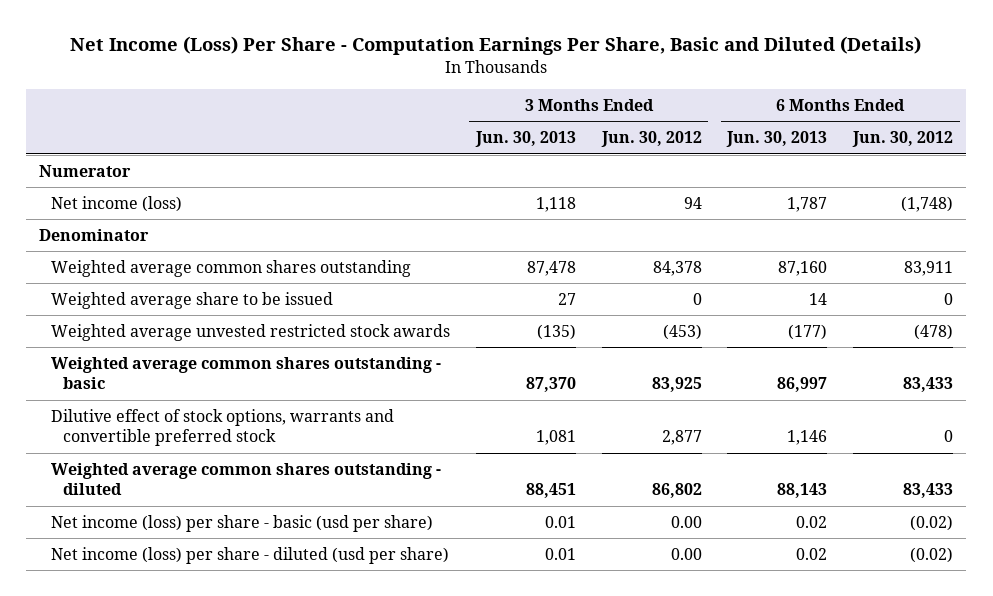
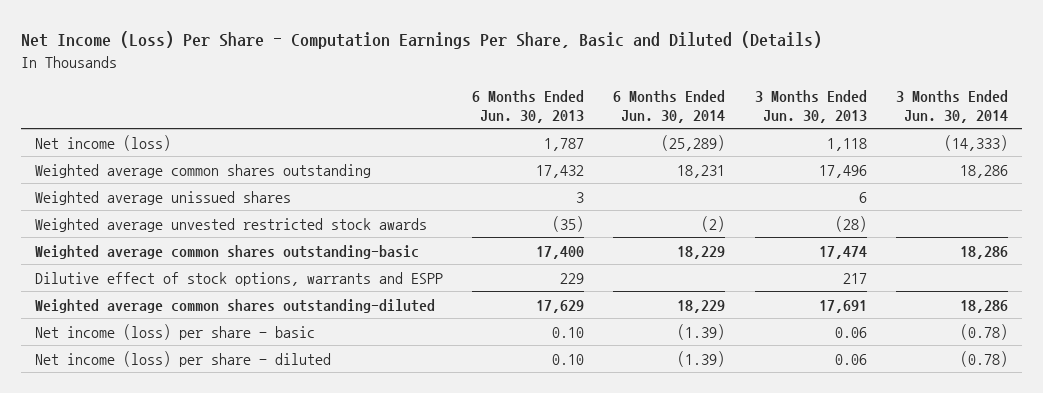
[600,131,702,148] Jun. 30, 2012 -> none
[852,131,954,148] Jun. 30, 2012 -> none
none -> [613,90,726,123] 6 Months Ended Jun. 30, 2014
none -> [895,90,1008,123] 3 Months Ended Jun. 30, 2014
[39,164,132,177] Numerator -> none
[39,228,150,241] Denominator -> none
[50,291,333,309] Weighted average share to be issued -> none
[526,260,576,276] 87,478 -> [818,164,867,178] 17,496
[778,260,828,276] 87,160 -> [536,164,585,178] 17,432
none -> [35,190,292,205] Weighted average unissued shares
[536,323,576,340] (135) -> [834,215,867,232] (28)
[788,323,828,340] (177) -> [552,215,585,232] (35)
[50,356,441,390] Weighted average common shares outstanding - basic -> [35,244,420,259] Weighted average common shares outstanding-basic
[525,377,576,393] 87,370 -> [818,245,867,259] 17,474
[777,377,828,393] 86,997 -> [536,245,585,259] 17,400
[50,408,394,447] Dilutive effect of stock options, warrants and convertible preferred stock -> [35,271,444,286] Dilutive effect of stock options, warrants and ESPP
[535,430,576,446] 1,081 -> [842,272,867,284] 217
[787,430,828,446] 1,146 -> [560,272,585,284] 229
[50,462,441,496] Weighted average common shares outstanding - diluted -> [35,298,436,313] Weighted average common shares outstanding-diluted
[525,483,576,499] 88,451 -> [818,299,867,313] 17,691
[777,483,828,499] 88,143 -> [536,299,585,313] 17,629
[50,514,433,532] Net income (loss) per share - basic (usd per share) -> [35,323,316,340] Net income (loss) per share - basic
[544,515,576,528] 0.01 -> [834,326,867,338] 0.06
[796,515,828,528] 0.02 -> [552,326,585,338] 0.10
[50,546,449,564] Net income (loss) per share - diluted (usd per share) -> [35,350,332,367] Net income (loss) per share - diluted
[544,547,576,560] 0.01 -> [834,353,867,365] 0.06
[796,547,828,560] 0.02 -> [552,353,585,365] 0.10

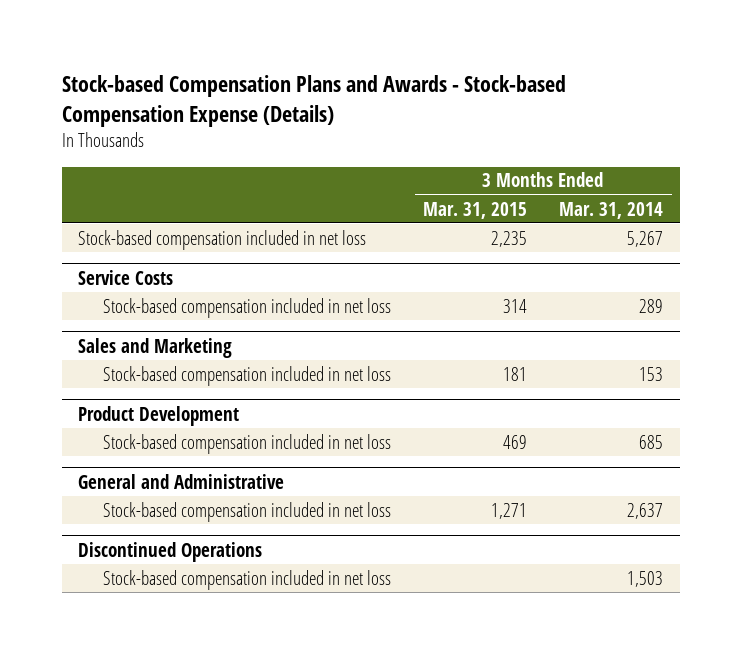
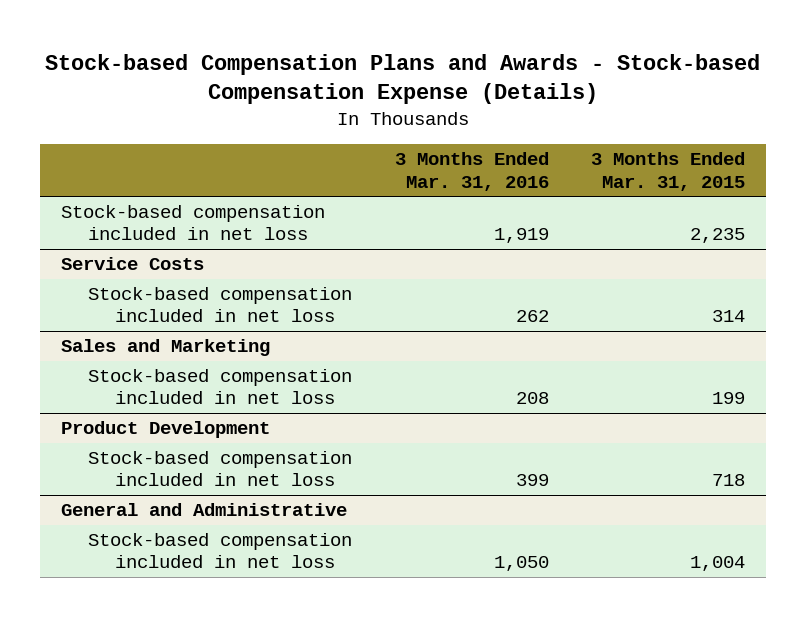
[559,201,664,219] Mar. 31, 2014 -> none
none -> [394,152,549,191] 3 Months Ended Mar. 31, 2016
[503,366,528,381] 181 -> [711,392,745,405] 199
[503,434,528,449] 469 -> [711,474,745,487] 718
[78,541,263,562] Discontinued Operations -> none
[103,569,392,590] Stock-based compensation included in net loss -> none
[491,502,528,519] 1,271 -> [689,556,745,572] 1,004

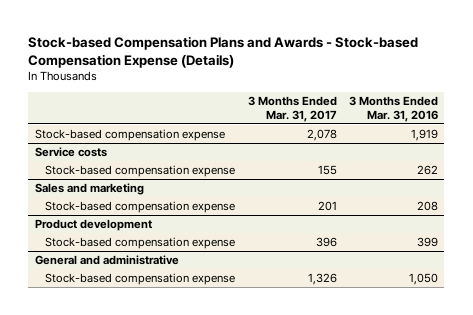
[590,152,745,191] 3 Months Ended Mar. 31, 2015 -> none
none -> [247,96,337,123] 3 Months Ended Mar. 31, 2017
[61,205,326,241] Stock-based compensation included in net loss -> [34,128,225,141] Stock-based compensation expense
[61,257,205,271] Service Costs -> [34,146,107,157] Service costs
[88,287,353,323] Stock-based compensation included in net loss -> [45,164,236,177] Stock-based compensation expense
[61,339,271,357] Sales and Marketing -> [34,182,144,195] Sales and marketing
[88,369,353,405] Stock-based compensation included in net loss -> [45,200,236,213] Stock-based compensation expense
[61,421,271,439] Product Development -> [34,218,152,231] Product development
[88,451,353,487] Stock-based compensation included in net loss -> [45,236,236,249] Stock-based compensation expense
[61,503,348,517] General and Administrative -> [34,254,179,265] General and administrative
[88,533,353,569] Stock-based compensation included in net loss -> [45,272,236,285] Stock-based compensation expense

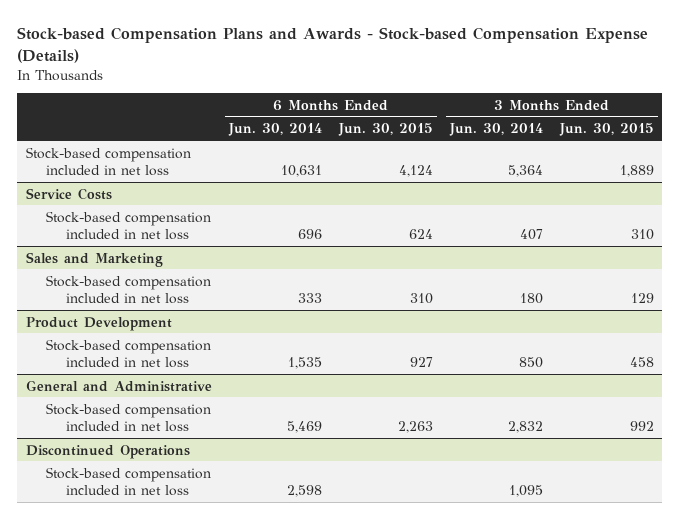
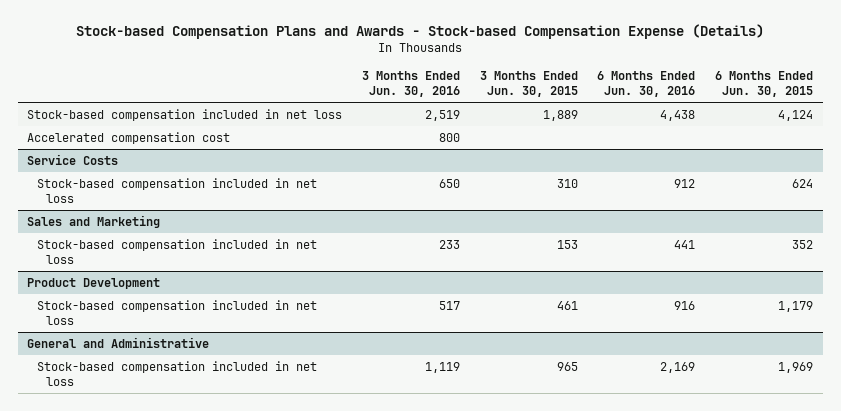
[227,123,322,137] Jun. 30, 2014 -> none
[448,123,543,137] Jun. 30, 2014 -> none
none -> [362,71,461,98] 3 Months Ended Jun. 30, 2016
none -> [597,71,696,98] 6 Months Ended Jun. 30, 2016
none -> [27,131,231,144] Accelerated compensation cost
[409,293,433,305] 310 -> [792,239,814,249] 352
[630,293,654,304] 129 -> [556,239,578,249] 153
[409,357,433,368] 927 -> [778,300,814,312] 1,179
[629,357,654,368] 458 -> [556,300,578,310] 461
[25,444,190,459] Discontinued Operations -> none
[46,466,212,497] Stock-based compensation included in net loss -> none
[397,421,433,434] 2,263 -> [778,361,814,373] 1,969
[629,421,654,432] 992 -> [556,361,578,371] 965

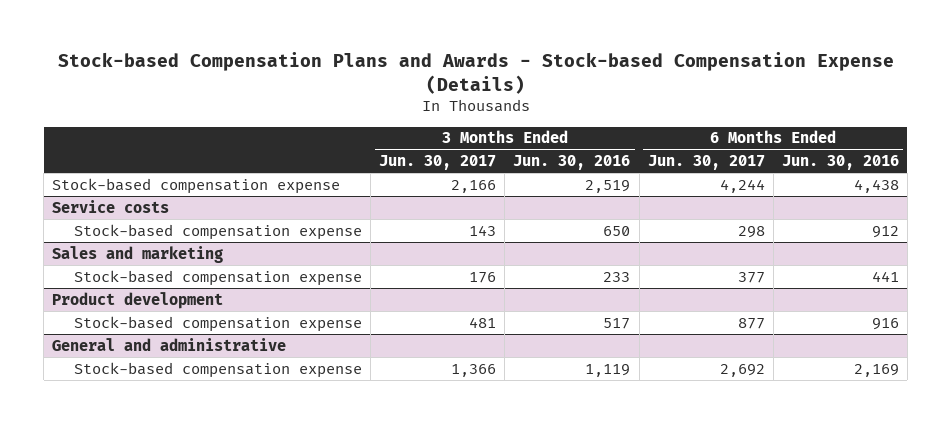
[479,71,578,98] 3 Months Ended Jun. 30, 2015 -> none
[715,71,814,98] 6 Months Ended Jun. 30, 2015 -> none
none -> [379,155,497,171] Jun. 30, 2017
none -> [647,155,765,171] Jun. 30, 2017
[27,131,231,144] Accelerated compensation cost -> none
[27,108,343,121] Stock-based compensation included in net loss -> [52,177,341,194] Stock-based compensation expense
[27,153,119,165] Service Costs -> [52,199,170,213] Service costs
[36,177,317,203] Stock-based compensation included in net loss -> [74,223,363,240] Stock-based compensation expense
[27,214,161,228] Sales and Marketing -> [52,245,224,263] Sales and marketing
[36,238,317,264] Stock-based compensation included in net loss -> [74,269,363,286] Stock-based compensation expense
[27,277,161,289] Product Development -> [52,291,224,309] Product development
[36,299,317,325] Stock-based compensation included in net loss -> [74,315,363,332] Stock-based compensation expense
[27,336,210,348] General and Administrative -> [52,337,287,351] General and administrative
[36,360,317,386] Stock-based compensation included in net loss -> [74,361,363,378] Stock-based compensation expense

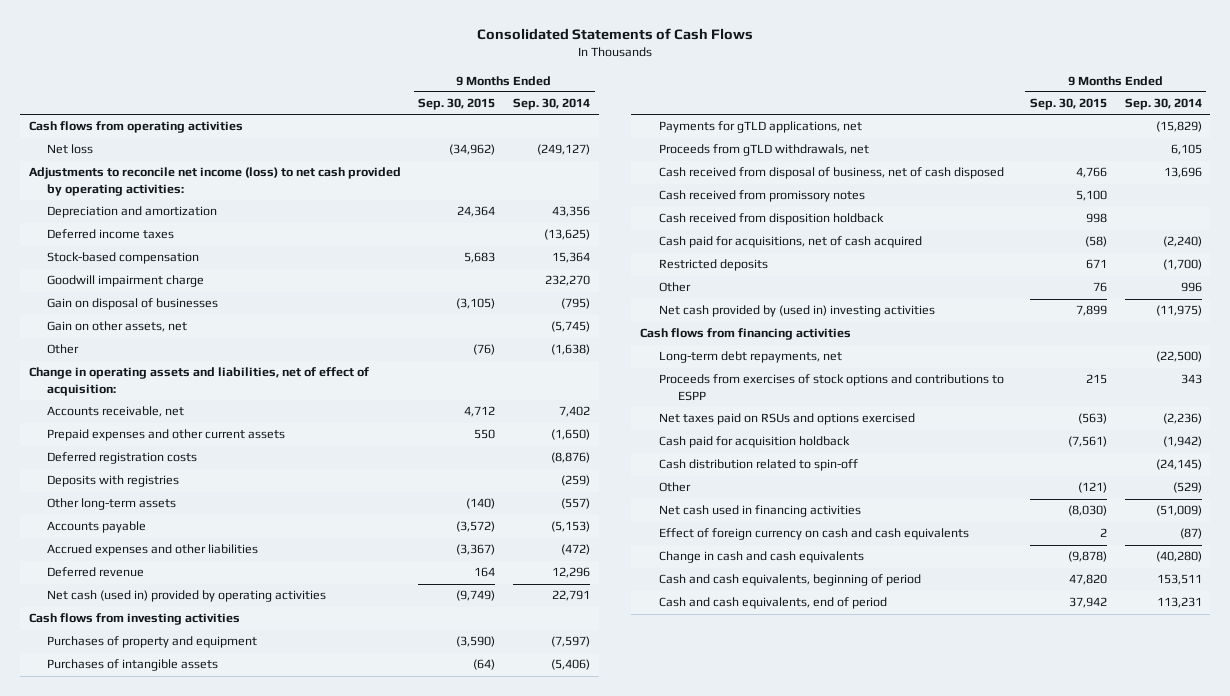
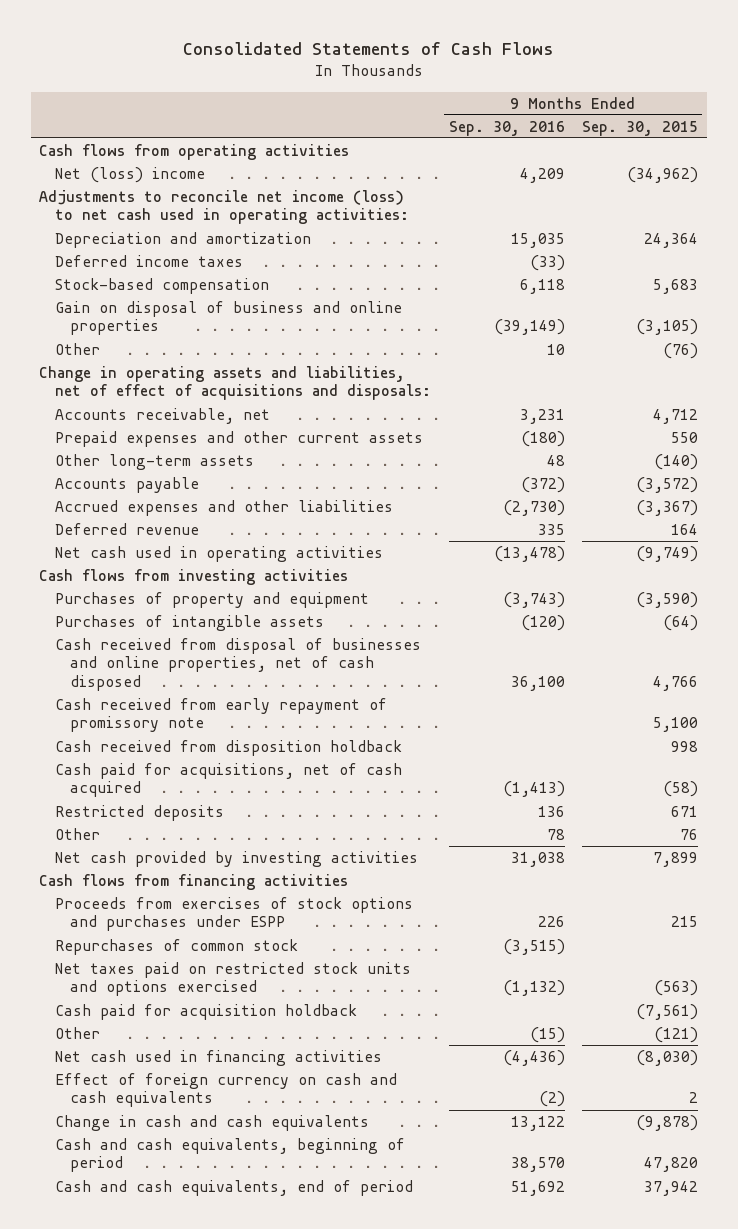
[513,98,591,111] Sep. 30, 2014 -> none
none -> [448,120,565,136] Sep. 30, 2016
[47,144,94,155] Net loss -> [54,166,205,183] Net (loss) income
[28,167,401,196] Adjustments to reconcile net income (loss) to net cash provided by operating activities: -> [39,189,409,225] Adjustments to reconcile net income (loss) to net cash used in operating activities:
[47,275,205,288] Goodwill impairment charge -> none
[47,321,188,333] Gain on other assets, net -> none
[47,298,219,311] Gain on disposal of businesses -> [54,300,402,336] Gain on disposal of business and online properties
[28,367,369,396] Change in operating assets and liabilities, net of effect of acquisition: -> [39,365,431,401] Change in operating assets and liabilities, net of effect of acquisitions and disposals:
[47,452,198,465] Deferred registration costs -> none
[47,475,180,488] Deposits with registries -> none
[47,590,327,603] Net cash (used in) provided by operating activities -> [54,545,383,562] Net cash used in operating activities
[658,121,862,134] Payments for gTLD applications, net -> none
[658,144,869,157] Proceeds from gTLD withdrawals, net -> none
[658,167,1004,180] Cash received from disposal of business, net of cash disposed -> [54,637,421,691] Cash received from disposal of businesses and online properties, net of cash disposed
[658,190,865,203] Cash received from promissory notes -> [54,697,387,733] Cash received from early repayment of promissory note
[658,305,935,318] Net cash provided by (used in) investing activities -> [54,850,418,867] Net cash provided by investing activities
[658,351,842,364] Long-term debt repayments, net -> none
[658,374,1004,401] Proceeds from exercises of stock options and contributions to ESPP -> [54,896,413,932] Proceeds from exercises of stock options and purchases under ESPP
none -> [54,938,298,955] Repurchases of common stock
[658,413,915,426] Net taxes paid on RSUs and options exercised -> [54,961,411,997] Net taxes paid on restricted stock units and options exercised
[658,459,858,472] Cash distribution related to spin-off -> none

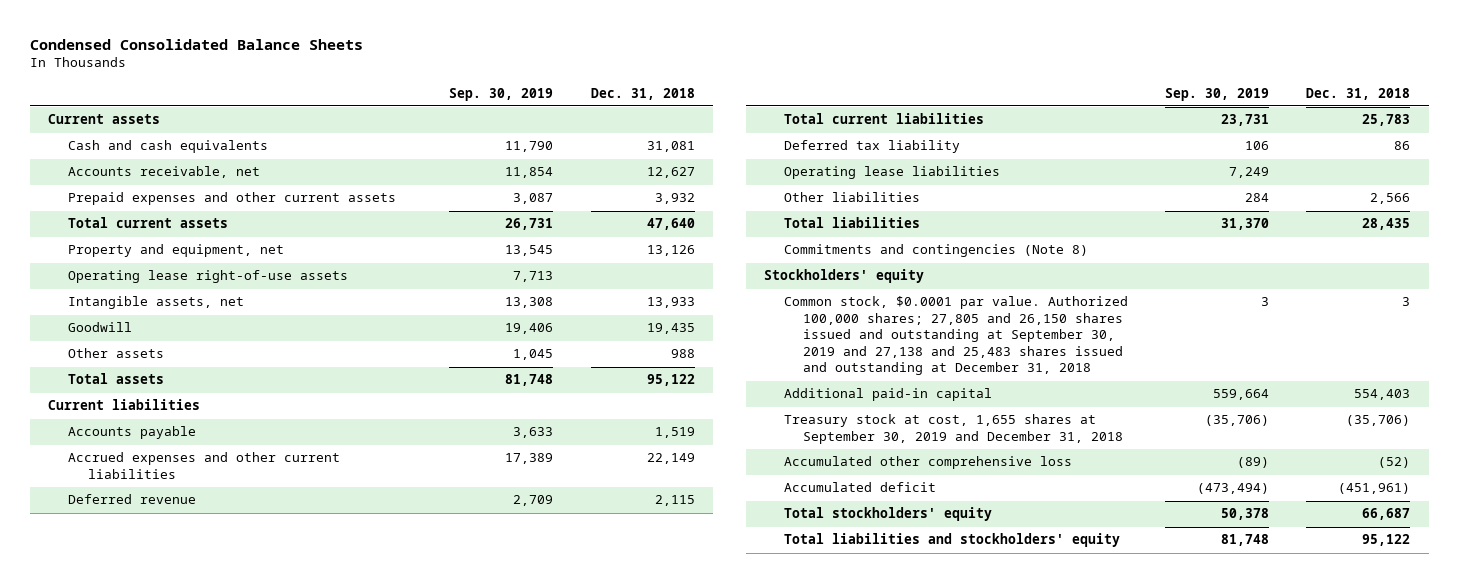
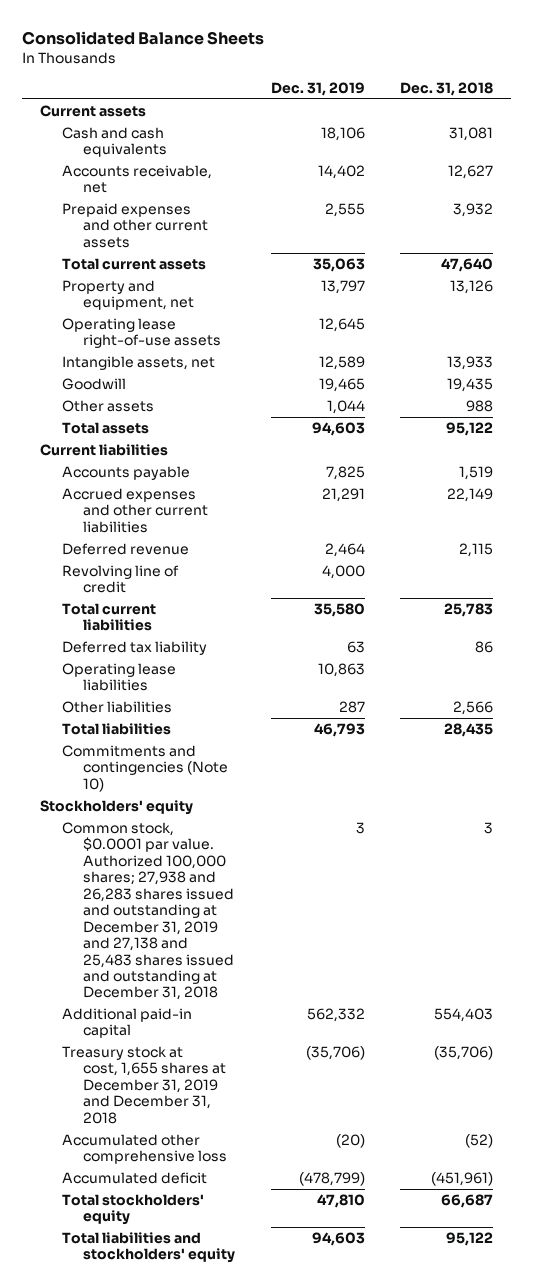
[29,38,363,50] Condensed Consolidated Balance Sheets -> [22,30,265,45] Consolidated Balance Sheets
[449,87,554,101] Sep. 30, 2019 -> none
none -> [270,81,365,96] Dec. 31, 2019
none -> [61,564,179,594] Revolving line of credit
[783,244,1088,258] Commitments and contingencies (Note 8) -> [61,744,229,792] Commitments and contingencies (Note 10)
[783,296,1128,376] Common stock, $0.0001 par value. Authorized 100,000 shares; 27,805 and 26,150 shares issued and outstanding at September 30, 2019 and 27,138 and 25,483 shares issued and outstanding at December 31, 2018 -> [61,821,235,1001] Common stock, $0.0001 par value. Authorized 100,000 shares; 27,938 and 26,283 shares issued and outstanding at December 31, 2019 and 27,138 and 25,483 shares issued and outstanding at December 31, 2018
[783,414,1124,444] Treasury stock at cost, 1,655 shares at September 30, 2019 and December 31, 2018 -> [61,1045,227,1124] Treasury stock at cost, 1,655 shares at December 31, 2019 and December 31, 2018

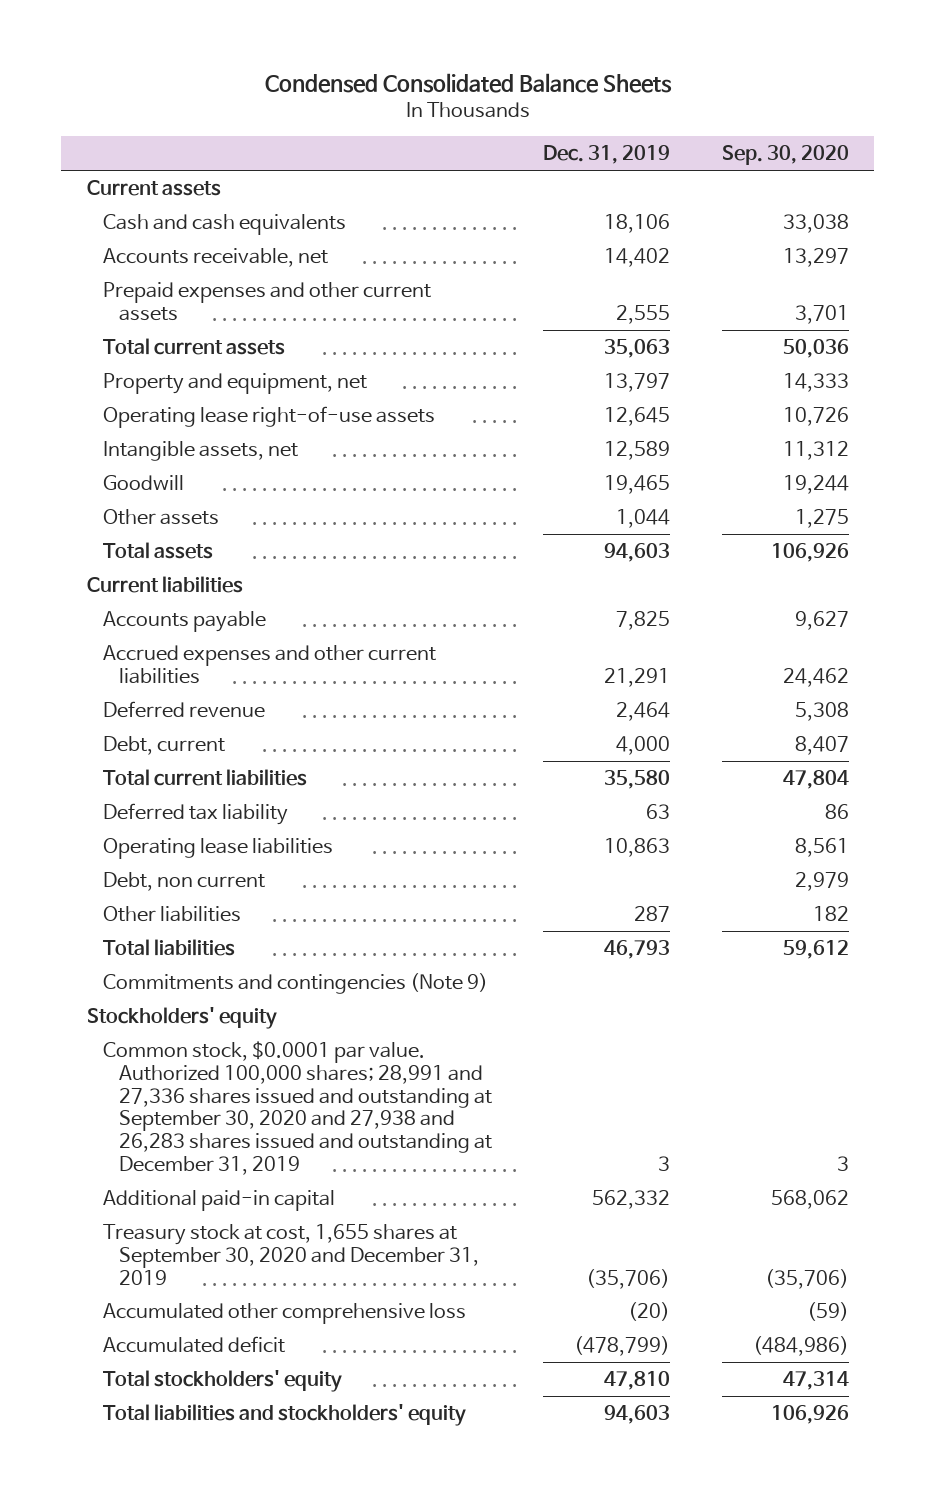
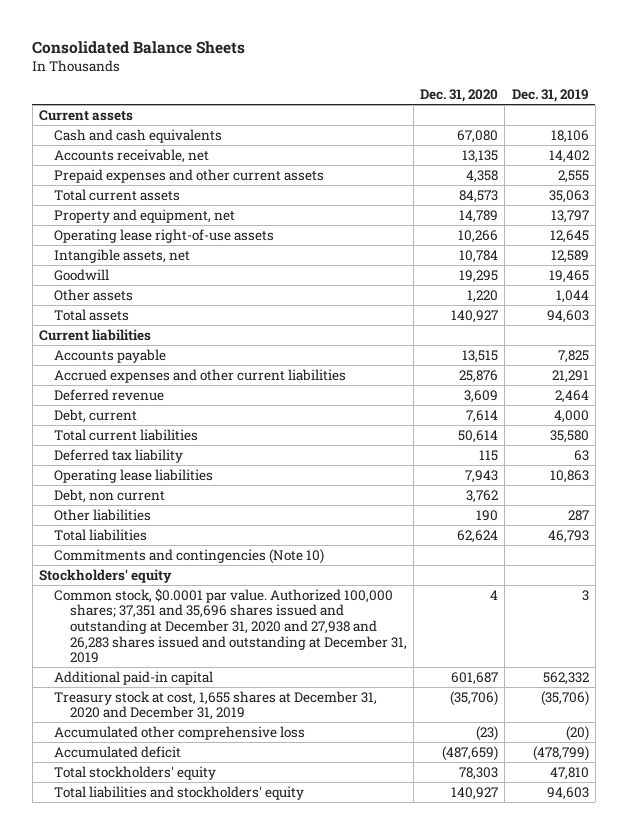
[264,72,672,93] Condensed Consolidated Balance Sheets -> [32,40,246,54] Consolidated Balance Sheets
[721,145,849,166] Sep. 30, 2020 -> none
none -> [420,88,499,102] Dec. 31, 2020
[102,972,488,994] Commitments and contingencies (Note 9) -> [54,548,325,564] Commitments and contingencies (Note 10)
[102,1040,493,1176] Common stock, $0.0001 par value. Authorized 100,000 shares; 28,991 and 27,336 shares issued and outstanding at September 30, 2020 and 27,938 and 26,283 shares issued and outstanding at December 31, 2019 -> [54,587,407,664] Common stock, $0.0001 par value. Authorized 100,000 shares; 37,351 and 35,696 shares issued and outstanding at December 31, 2020 and 27,938 and 26,283 shares issued and outstanding at December 31, 2019
[102,1223,480,1285] Treasury stock at cost, 1,655 shares at September 30, 2020 and December 31, 2019 -> [54,690,378,721] Treasury stock at cost, 1,655 shares at December 31, 2020 and December 31, 2019

